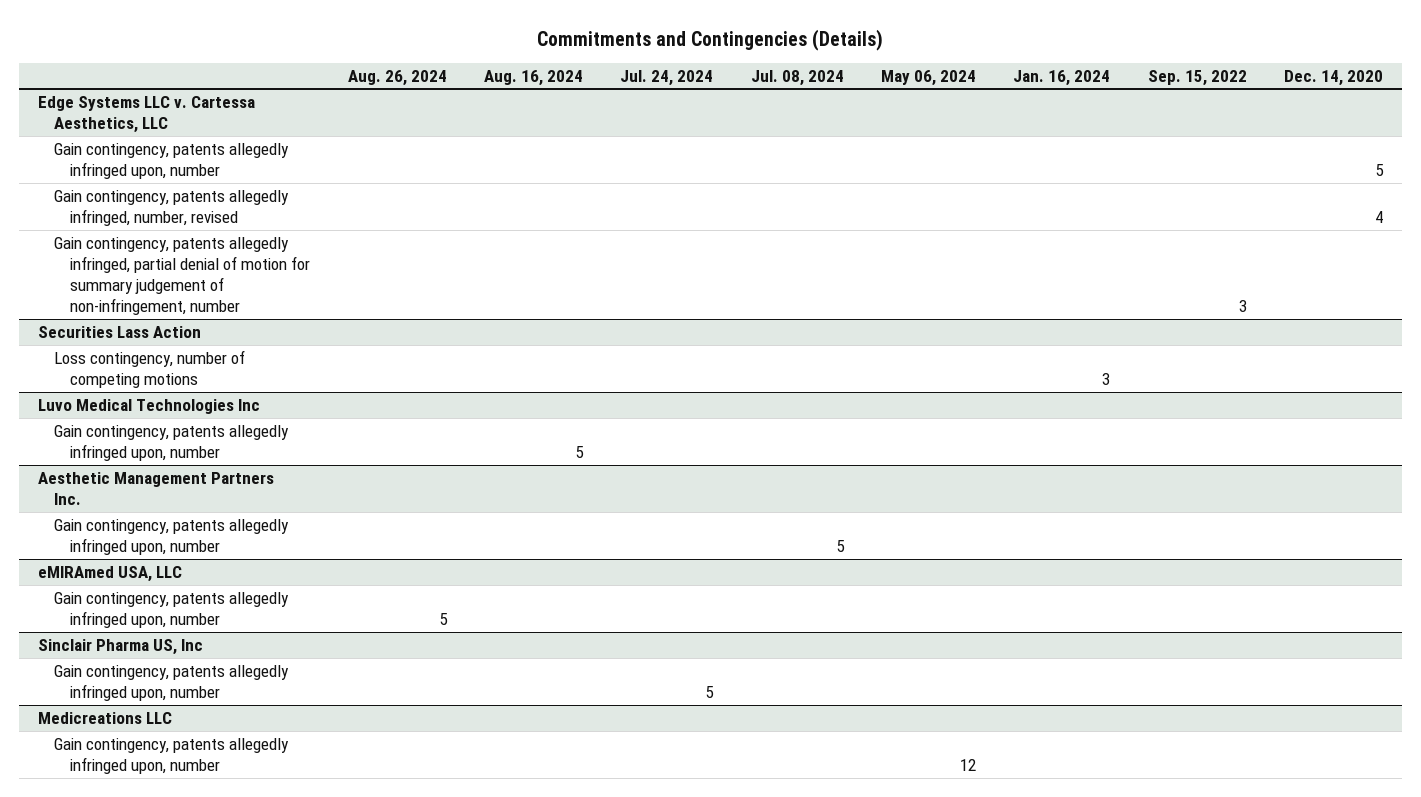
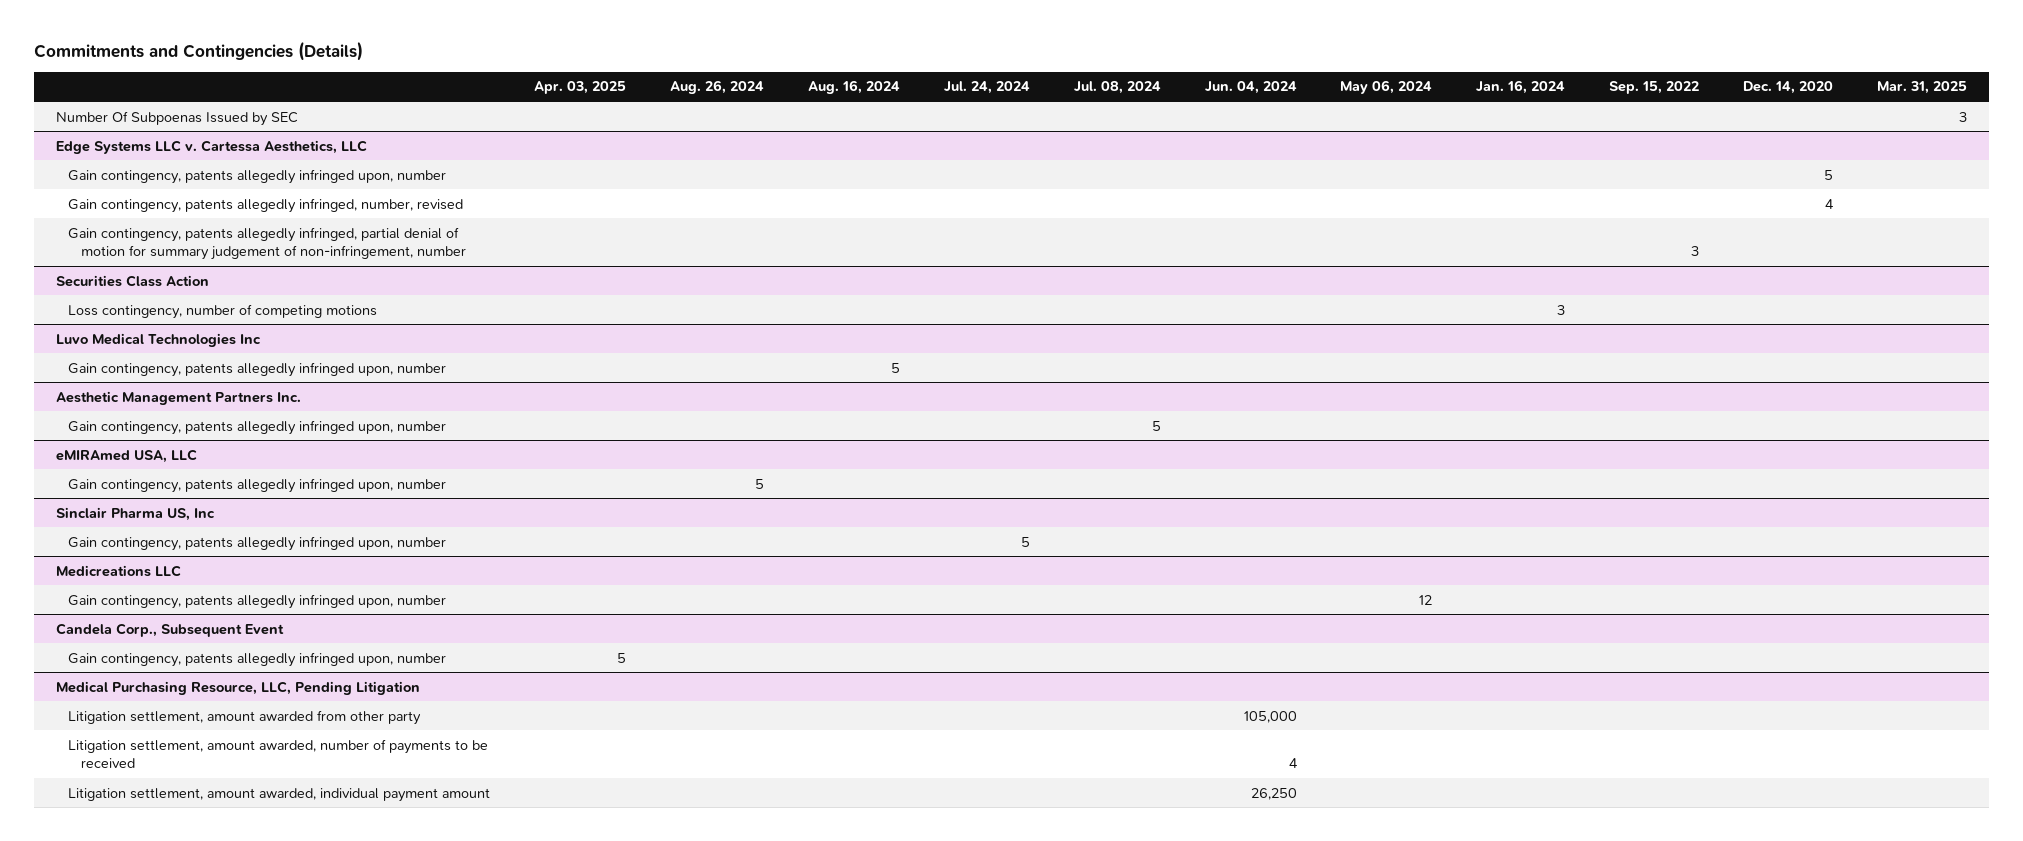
none -> [534,81,627,95] Apr. 03, 2025
none -> [1204,81,1297,95] Jun. 04, 2024
none -> [1876,81,1967,95] Mar. 31, 2025
none -> [56,110,299,126] Number Of Subpoenas Issued by SEC
[37,325,201,338] Securities Lass Action -> [56,274,210,287] Securities Class Action
none -> [56,622,285,637] Candela Corp., Subsequent Event
none -> [68,651,447,667] Gain contingency, patents allegedly infringed upon, number
none -> [56,680,421,695] Medical Purchasing Resource, LLC, Pending Litigation
none -> [68,709,422,725] Litigation settlement, amount awarded from other party
none -> [68,738,489,769] Litigation settlement, amount awarded, number of payments to be received
none -> [68,787,491,802] Litigation settlement, amount awarded, individual payment amount

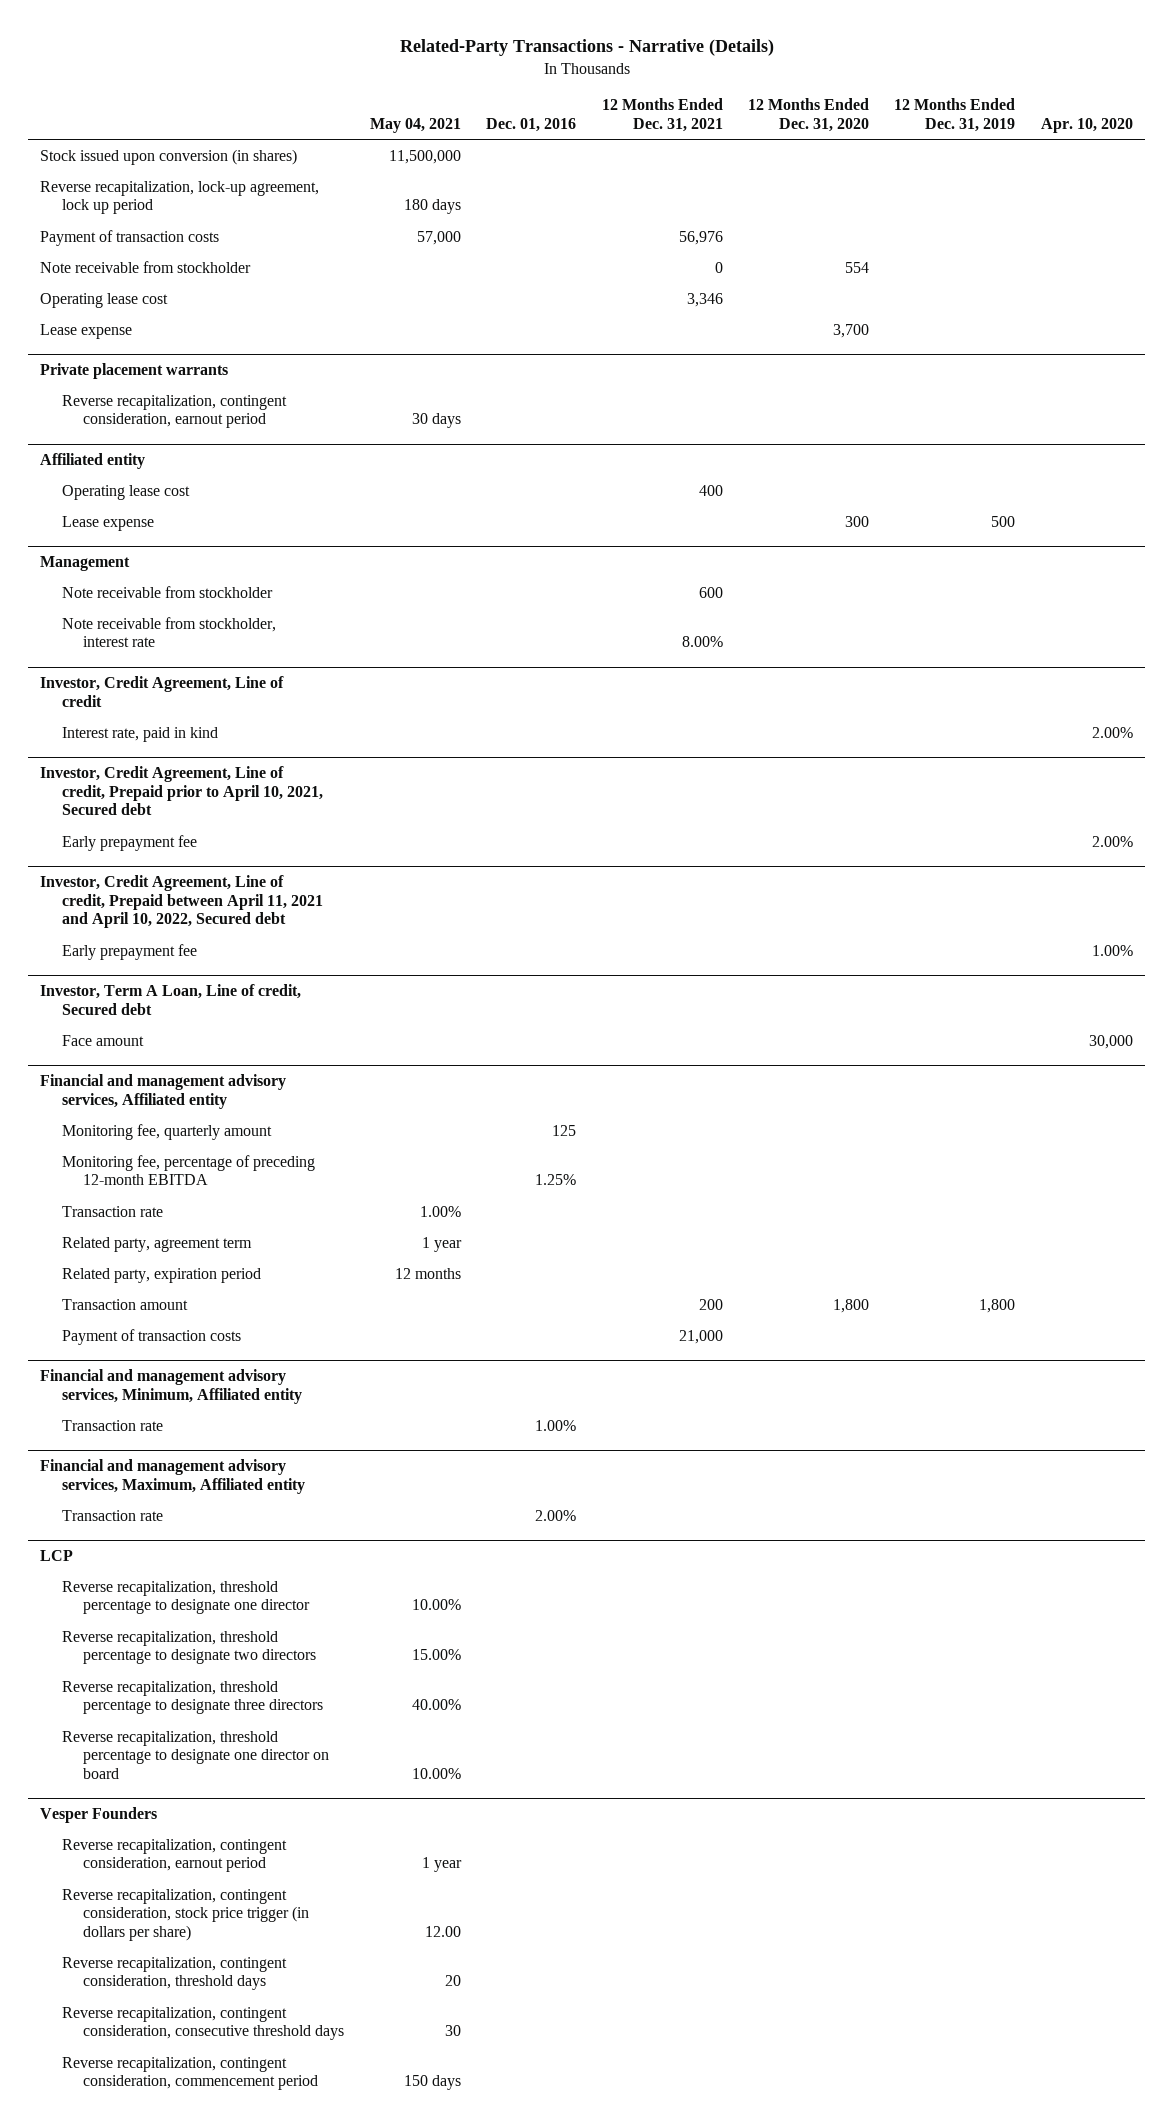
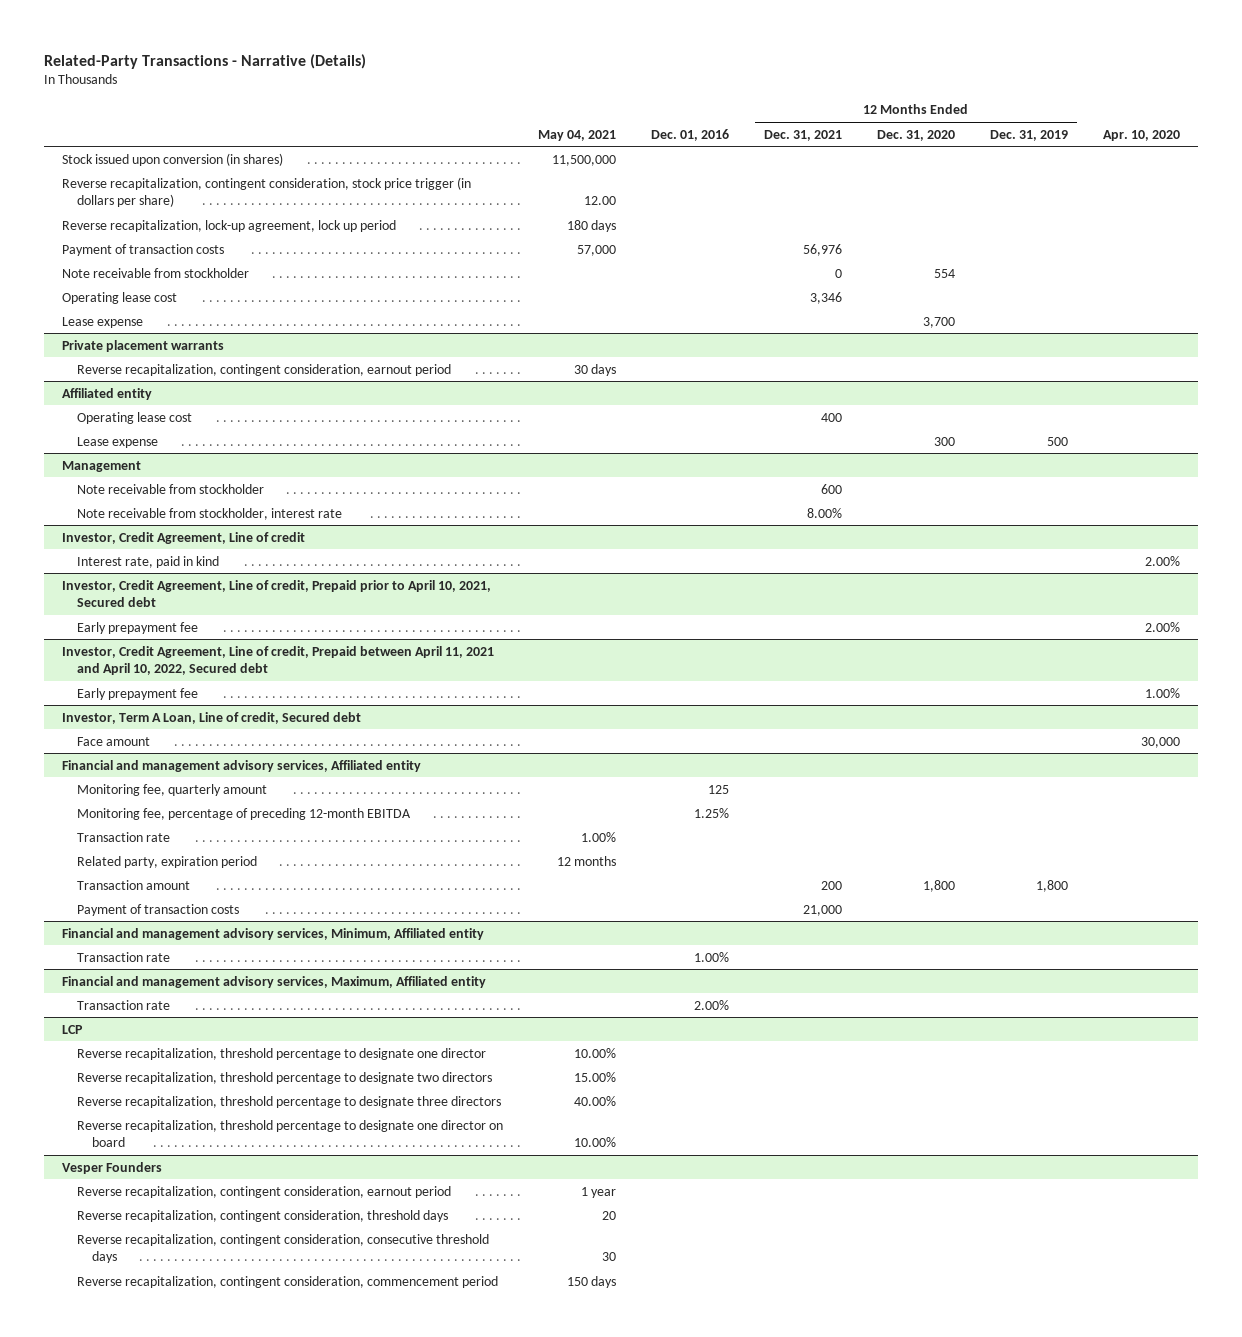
none -> [61,176,471,208] Reverse recapitalization, contingent consideration, stock price trigger (in dollars per share)
[61,1236,252,1252] Related party, agreement term -> none
[61,1888,310,1941] Reverse recapitalization, contingent consideration, stock price trigger (in dollars per share) -> none

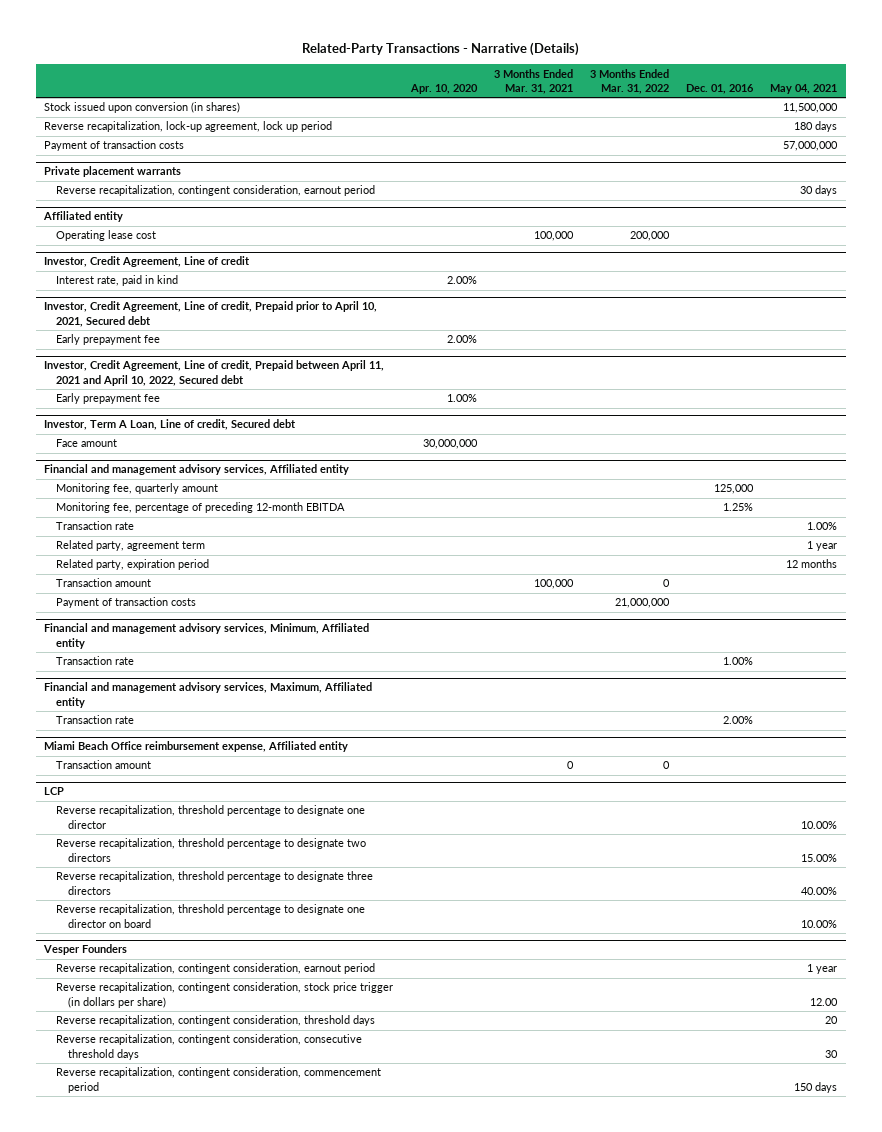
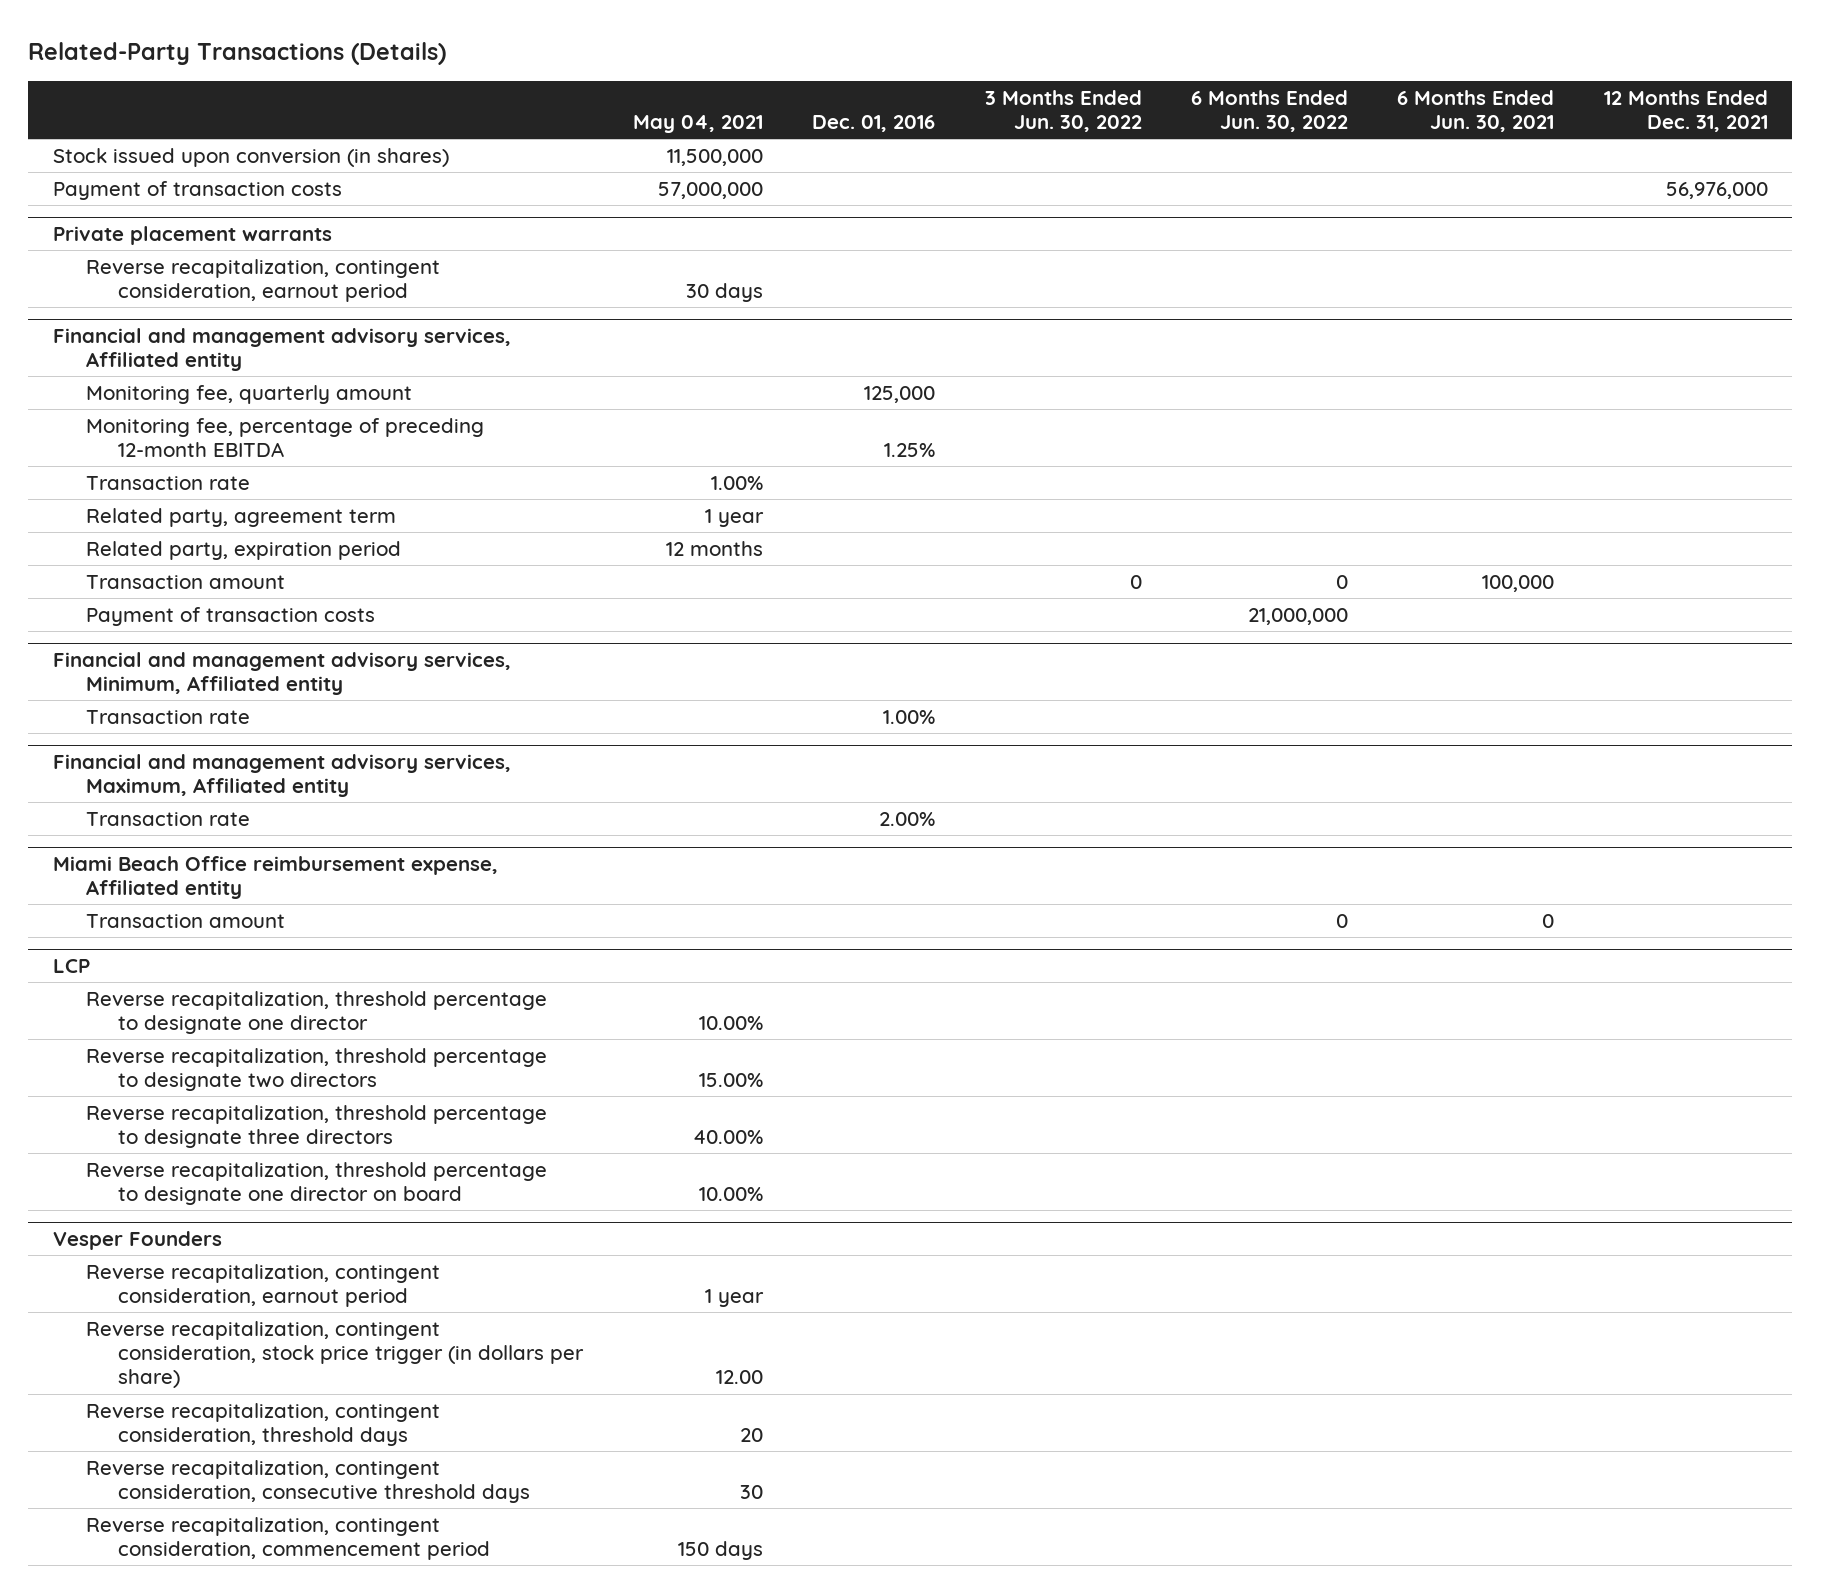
[301,42,579,57] Related-Party Transactions - Narrative (Details) -> [28,42,447,66] Related-Party Transactions (Details)
[409,83,478,94] Apr. 10, 2020 -> none
[493,68,573,94] 3 Months Ended Mar. 31, 2021 -> none
[589,68,669,94] 3 Months Ended Mar. 31, 2022 -> none
none -> [984,89,1142,132] 3 Months Ended Jun. 30, 2022
none -> [1190,89,1348,132] 6 Months Ended Jun. 30, 2022
none -> [1397,89,1555,132] 6 Months Ended Jun. 30, 2021
none -> [1603,89,1768,132] 12 Months Ended Dec. 31, 2021
[44,121,333,133] Reverse recapitalization, lock-up agreement, lock up period -> none
[43,211,124,223] Affiliated entity -> none
[56,230,157,242] Operating lease cost -> none
[44,256,251,268] Investor, Credit Agreement, Line of credit -> none
[56,275,179,287] Interest rate, paid in kind -> none
[44,301,378,327] Investor, Credit Agreement, Line of credit, Prepaid prior to April 10, 2021, Secured debt -> none
[56,334,161,346] Early prepayment fee -> none
[44,360,385,386] Investor, Credit Agreement, Line of credit, Prepaid between April 11, 2021 and April 10, 2022, Secured debt -> none
[56,393,161,405] Early prepayment fee -> none
[44,419,297,431] Investor, Term A Loan, Line of credit, Secured debt -> none
[56,439,118,448] Face amount -> none

